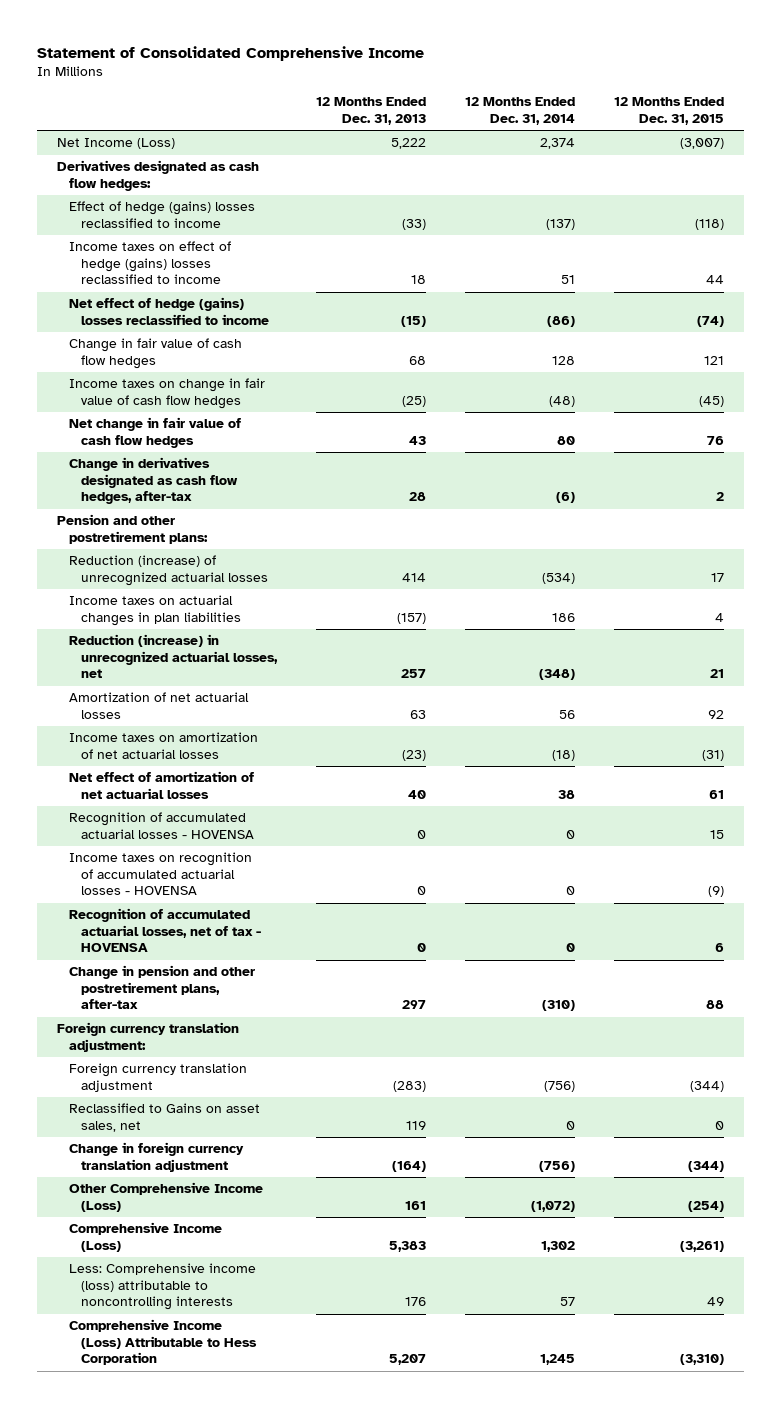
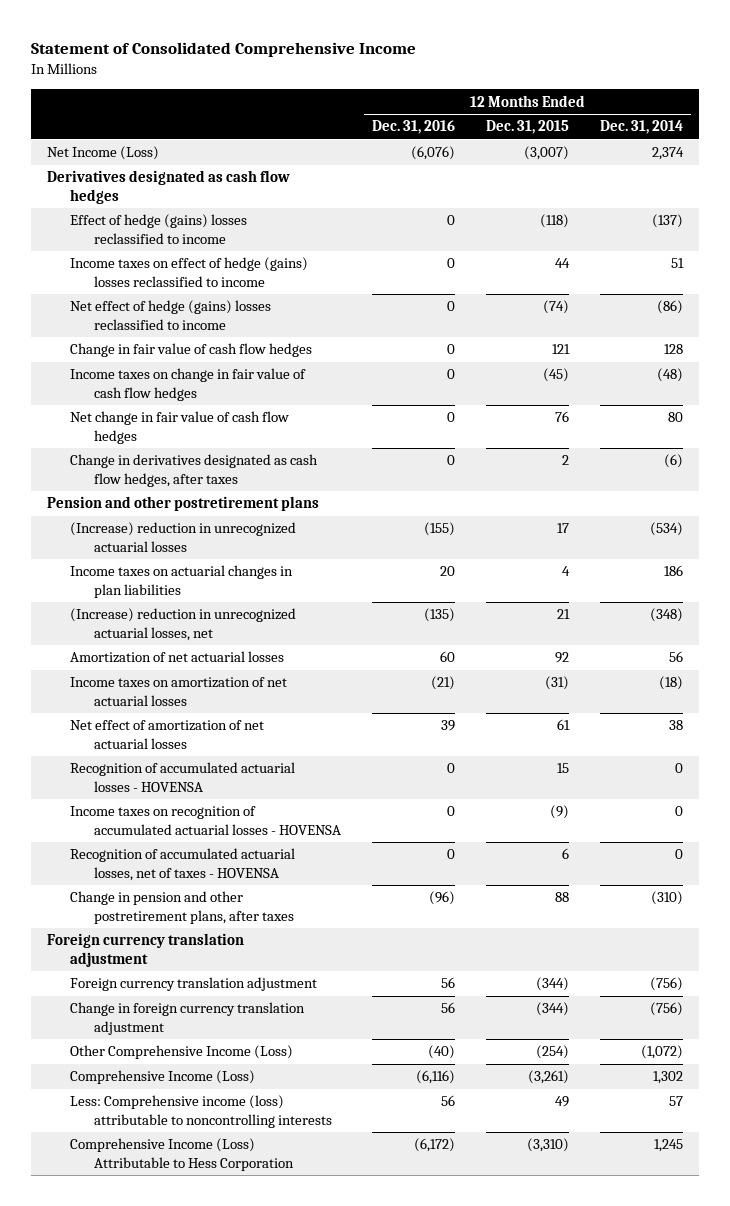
[315,97,426,125] 12 Months Ended Dec. 31, 2013 -> none
none -> [372,120,456,135] Dec. 31, 2016
[56,160,259,191] Derivatives designated as cash flow hedges: -> [46,170,290,205] Derivatives designated as cash flow hedges
[68,457,238,505] Change in derivatives designated as cash flow hedges, after-tax -> [70,454,319,488] Change in derivatives designated as cash flow hedges, after taxes
[56,514,208,544] Pension and other postretirement plans: -> [46,496,319,512] Pension and other postretirement plans
[68,555,268,586] Reduction (increase) of unrecognized actuarial losses -> [70,522,297,553] (Increase) reduction in unrecognized actuarial losses
[68,634,278,679] Reduction (increase) in unrecognized actuarial losses, net -> [70,608,297,642] (Increase) reduction in unrecognized actuarial losses, net
[68,908,261,953] Recognition of accumulated actuarial losses, net of tax - HOVENSA -> [70,848,296,882] Recognition of accumulated actuarial losses, net of taxes - HOVENSA
[68,965,255,1010] Change in pension and other postretirement plans, after-tax -> [70,891,294,925] Change in pension and other postretirement plans, after taxes
[56,1022,239,1052] Foreign currency translation adjustment: -> [46,933,244,968] Foreign currency translation adjustment
[68,1103,260,1132] Reclassified to Gains on asset sales, net -> none

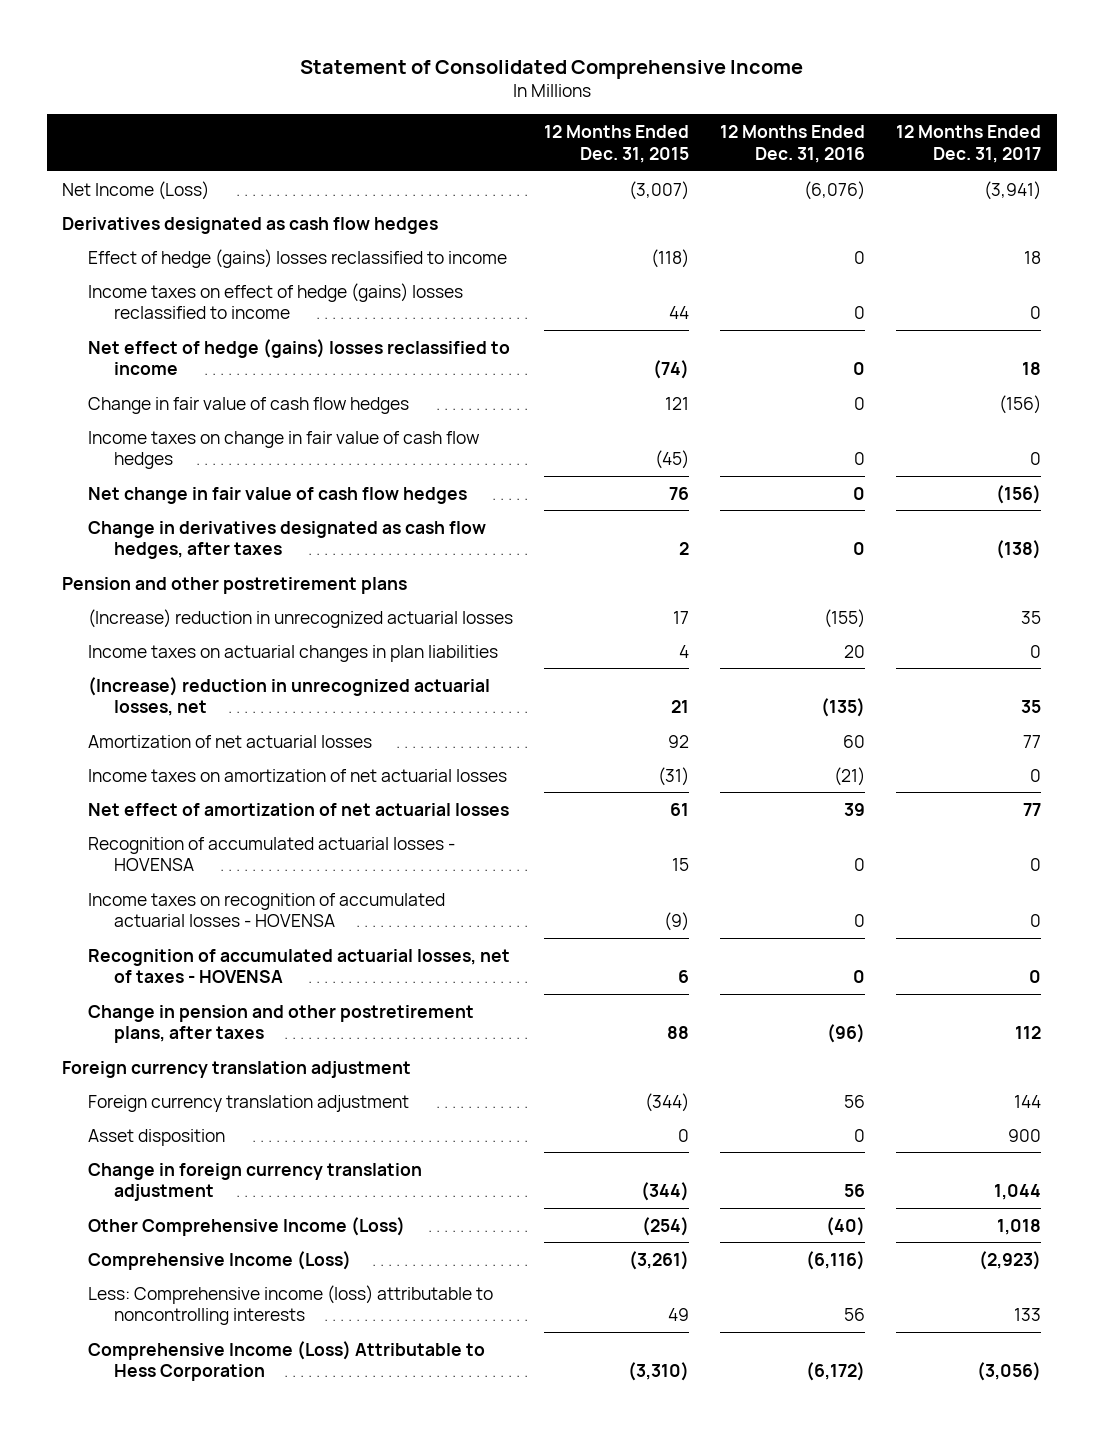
[600,120,684,135] Dec. 31, 2014 -> none
none -> [896,124,1042,163] 12 Months Ended Dec. 31, 2017
none -> [87,1128,225,1146] Asset disposition

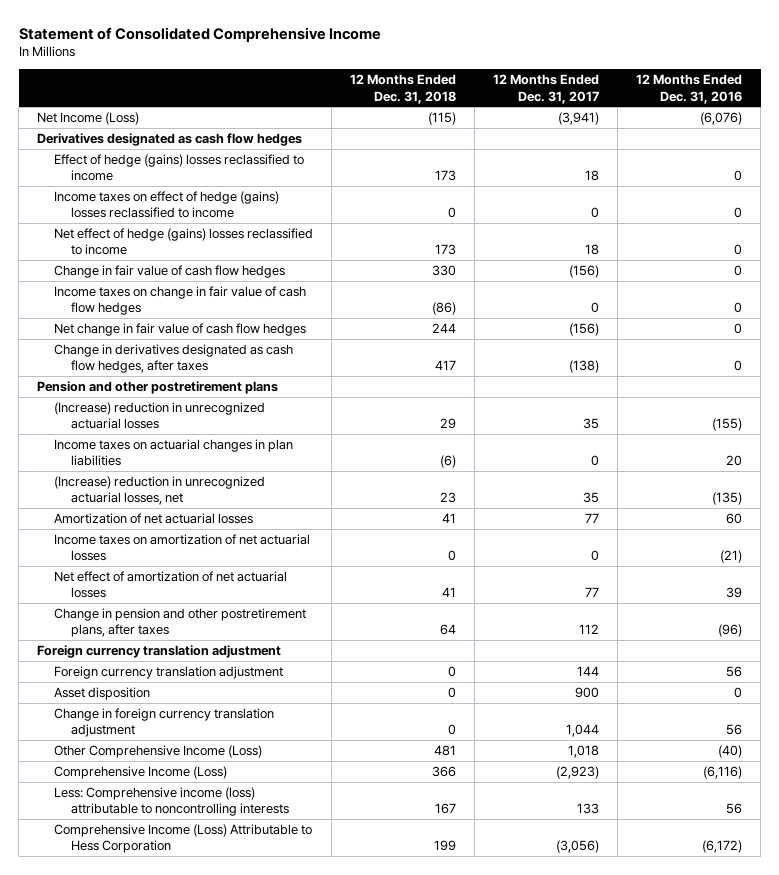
[544,124,690,163] 12 Months Ended Dec. 31, 2015 -> none
none -> [349,74,456,104] 12 Months Ended Dec. 31, 2018
[87,836,455,872] Recognition of accumulated actuarial losses - HOVENSA -> none
[87,892,445,928] Income taxes on recognition of accumulated actuarial losses - HOVENSA -> none
[87,948,510,984] Recognition of accumulated actuarial losses, net of taxes - HOVENSA -> none

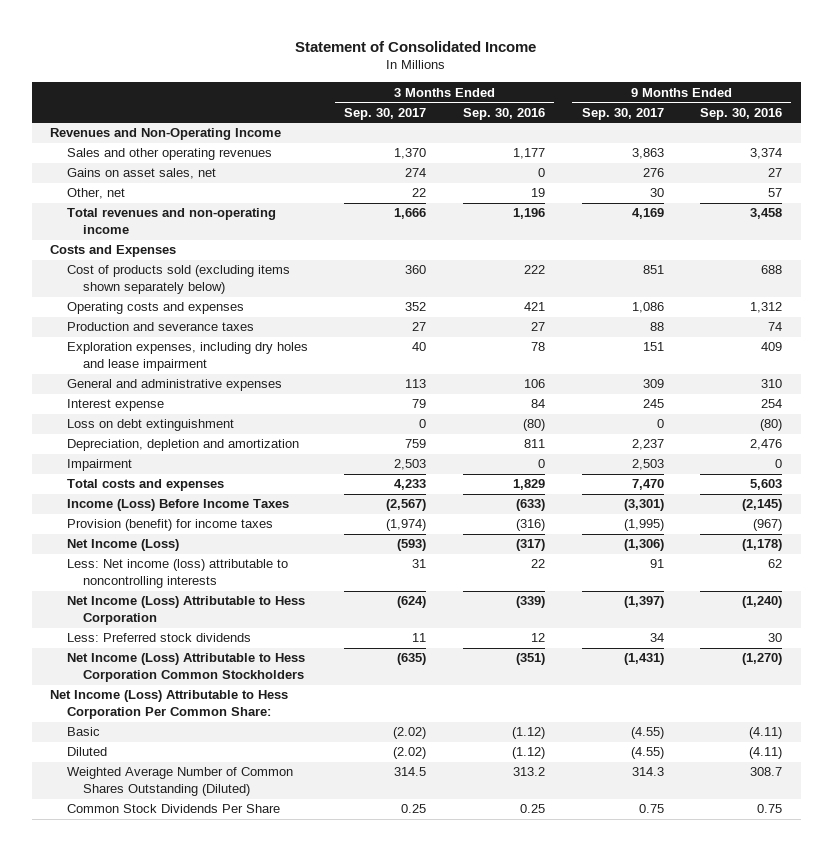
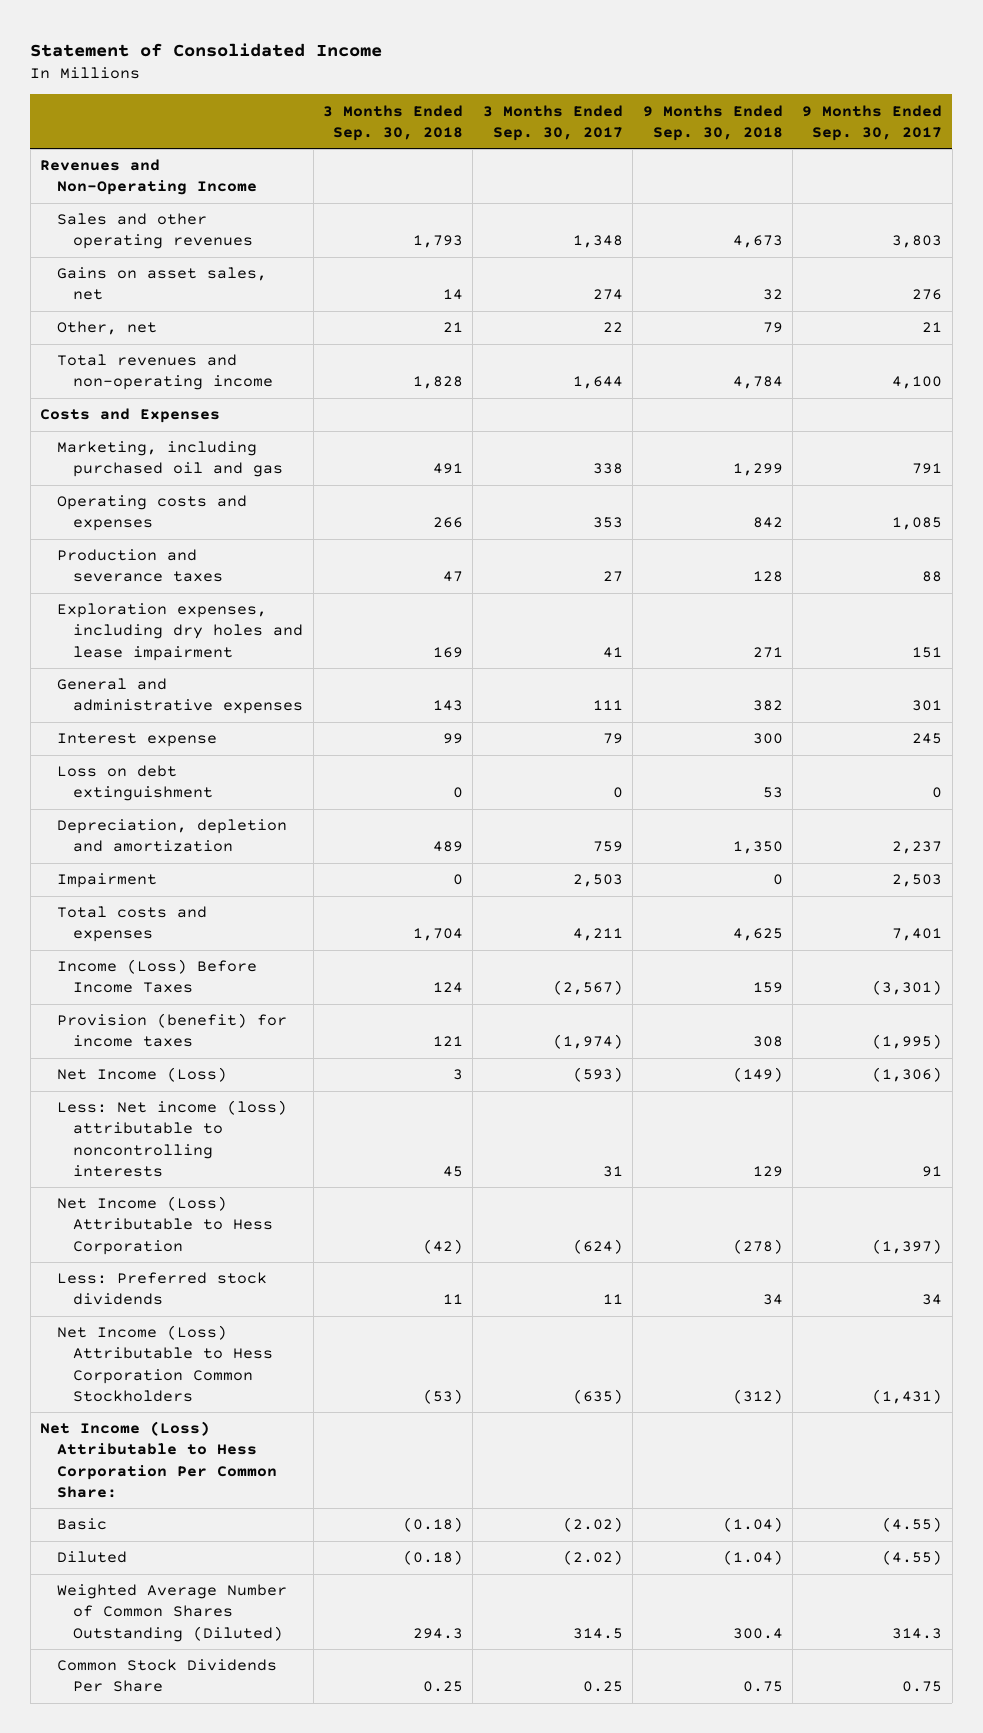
[462,107,545,120] Sep. 30, 2016 -> none
[700,107,783,120] Sep. 30, 2016 -> none
none -> [323,104,464,141] 3 Months Ended Sep. 30, 2018
none -> [642,104,783,141] 9 Months Ended Sep. 30, 2018
[394,148,427,160] 1,370 -> [572,235,623,249] 1,348
[631,148,664,160] 3,863 -> [892,235,943,249] 3,803
[649,188,664,198] 30 -> [922,322,943,333] 21
[394,208,427,220] 1,666 -> [572,376,623,390] 1,644
[631,208,664,220] 4,169 -> [892,376,943,390] 4,100
[66,265,290,295] Cost of products sold (excluding items shown separately below) -> none
none -> [56,441,284,478] Marketing, including purchased oil and gas
[405,302,427,312] 352 -> [592,517,623,529] 353
[631,302,664,314] 1,086 -> [892,517,943,531] 1,085
[412,342,427,352] 40 -> [602,646,623,658] 41
[405,379,427,389] 113 -> [592,700,623,711] 111
[642,379,664,389] 309 -> [912,700,943,712] 301
[394,479,427,491] 4,233 -> [572,928,623,942] 4,211
[631,479,664,491] 7,470 -> [892,928,943,942] 7,401

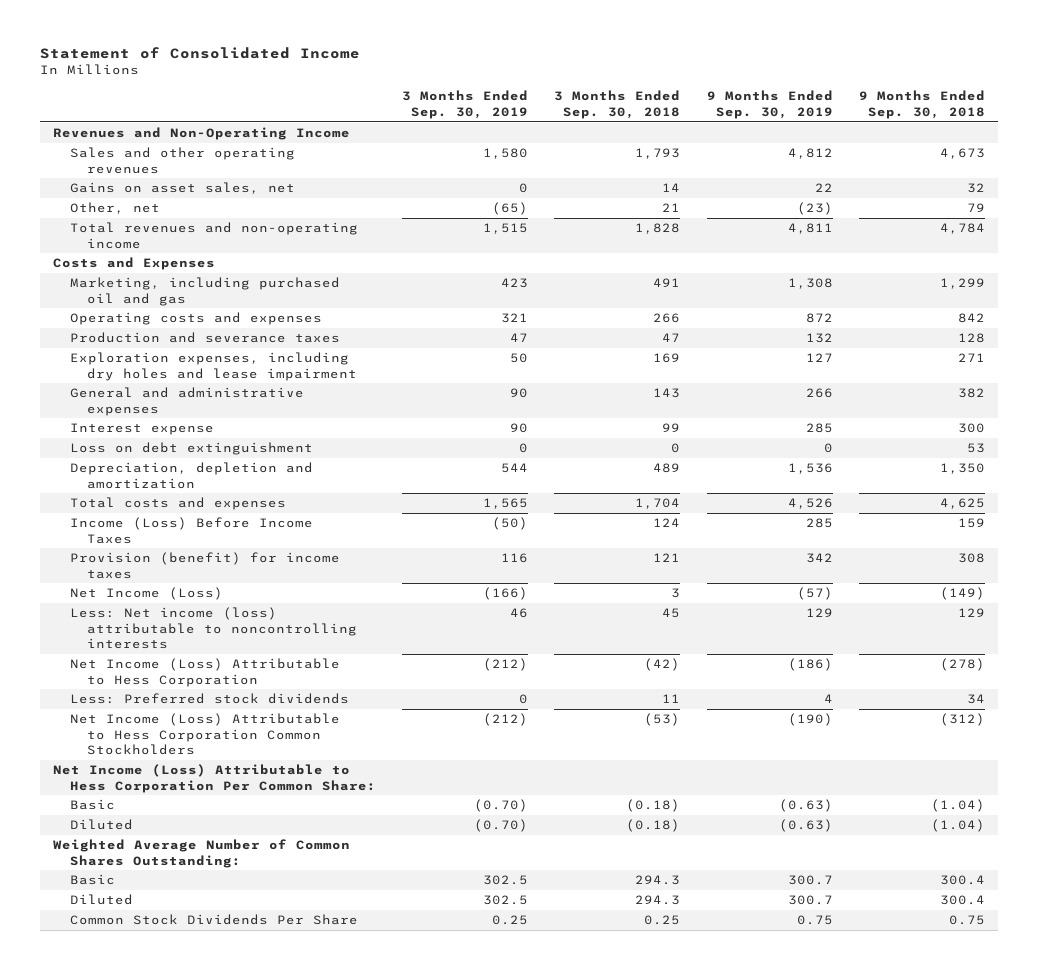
[482,104,623,141] 3 Months Ended Sep. 30, 2017 -> none
[802,104,943,141] 9 Months Ended Sep. 30, 2017 -> none
none -> [402,90,529,119] 3 Months Ended Sep. 30, 2019
none -> [706,90,833,119] 9 Months Ended Sep. 30, 2019
[56,873,157,889] Impairment -> none
none -> [53,839,351,868] Weighted Average Number of Common Shares Outstanding:
none -> [69,874,115,886] Basic
[56,1584,287,1642] Weighted Average Number of Common Shares Outstanding (Diluted) -> [69,894,133,906] Diluted

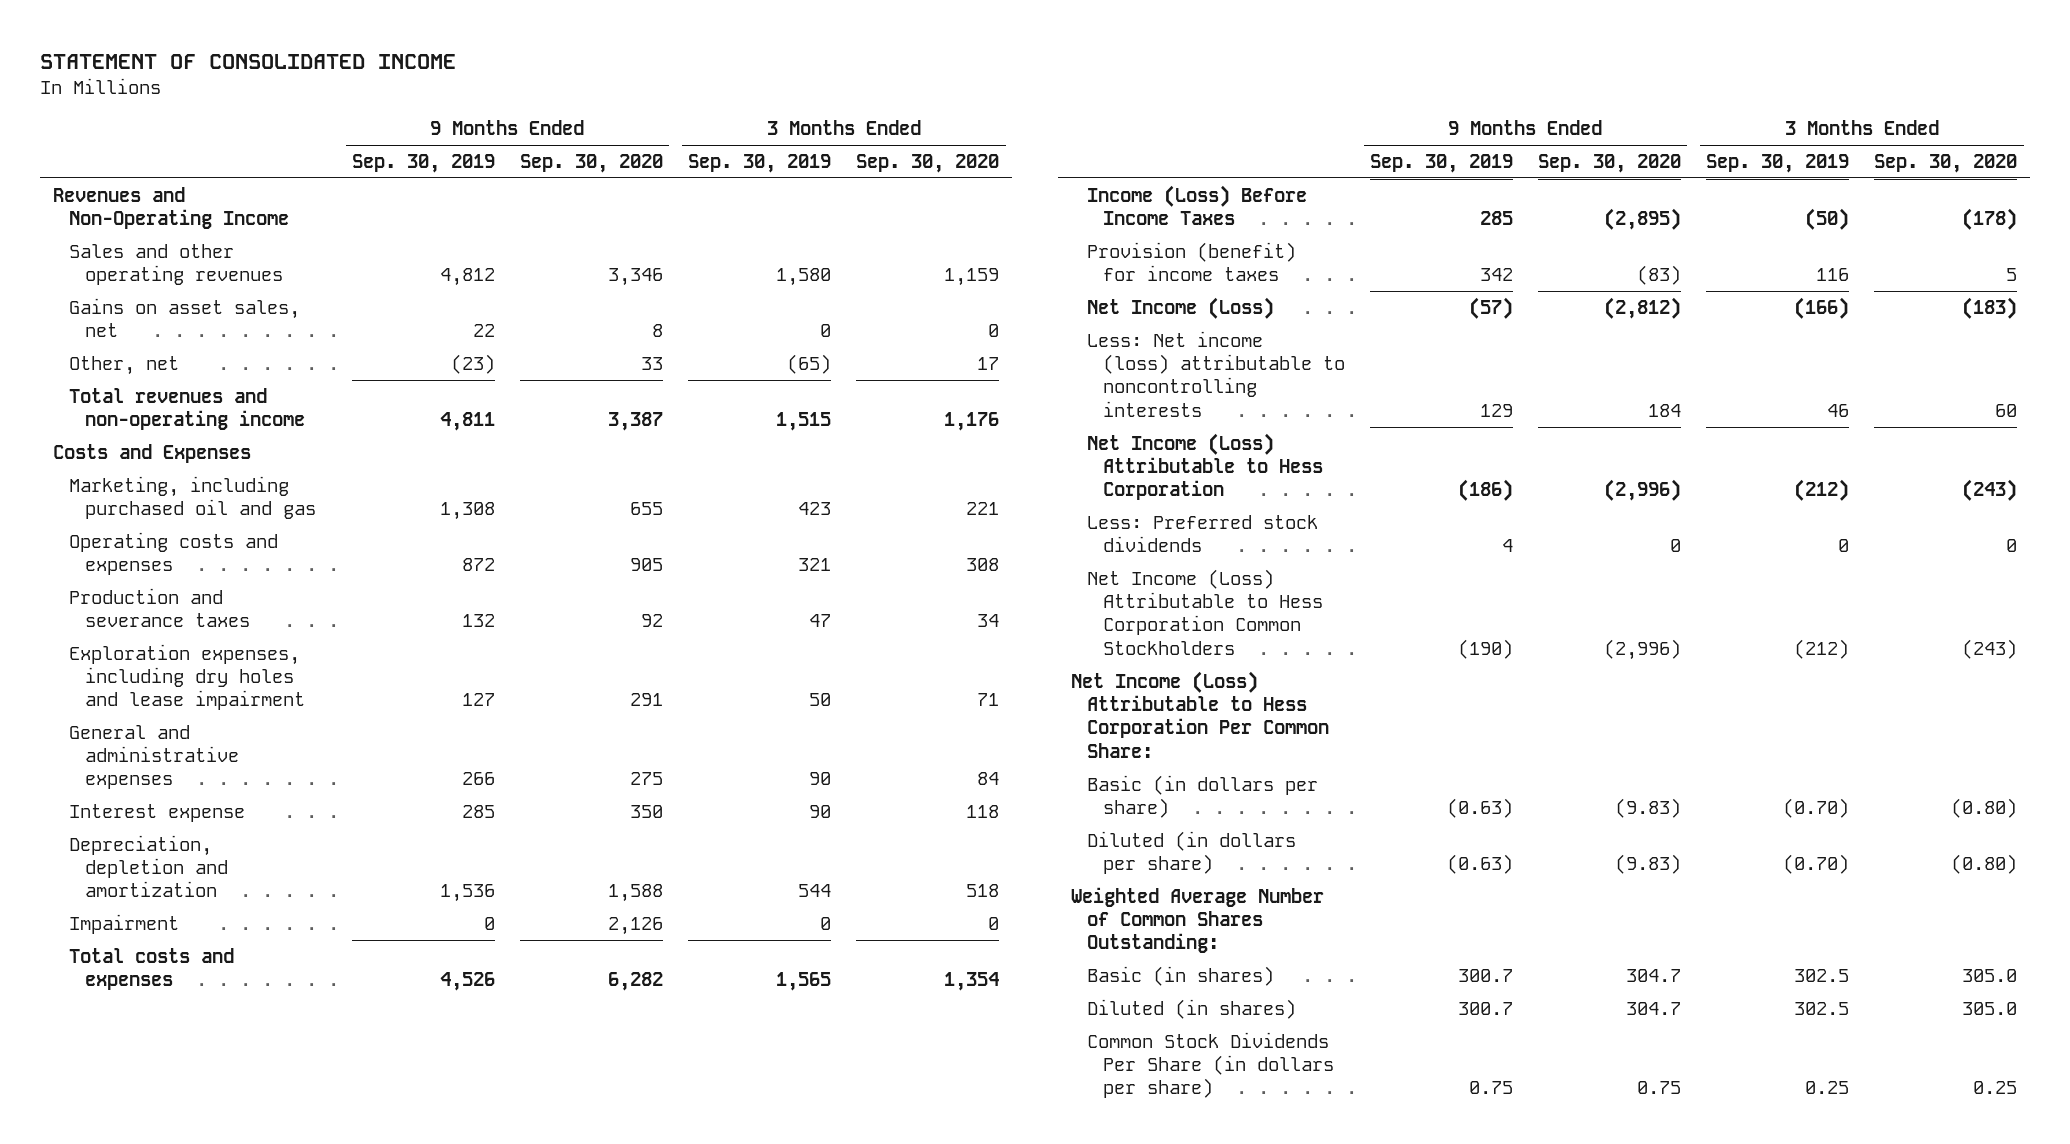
[39,47,360,60] Statement of Consolidated Income -> [40,54,457,70] STATEMENT OF CONSOLIDATED INCOME
[554,90,681,119] 3 Months Ended Sep. 30, 2018 -> none
[859,90,986,119] 9 Months Ended Sep. 30, 2018 -> none
none -> [520,153,664,173] Sep. 30, 2020
none -> [856,153,1000,173] Sep. 30, 2020
[69,442,313,456] Loss on debt extinguishment -> none
none -> [68,913,179,934] Impairment
[69,799,115,811] Basic -> [1086,774,1318,819] Basic (in dollars per share)
[69,819,133,831] Diluted -> [1086,830,1296,875] Diluted (in dollars per share)
[69,874,115,886] Basic -> [1086,965,1274,986] Basic (in shares)
[69,894,133,906] Diluted -> [1086,998,1296,1019] Diluted (in shares)
[69,914,358,926] Common Stock Dividends Per Share -> [1086,1031,1334,1099] Common Stock Dividends Per Share (in dollars per share)

